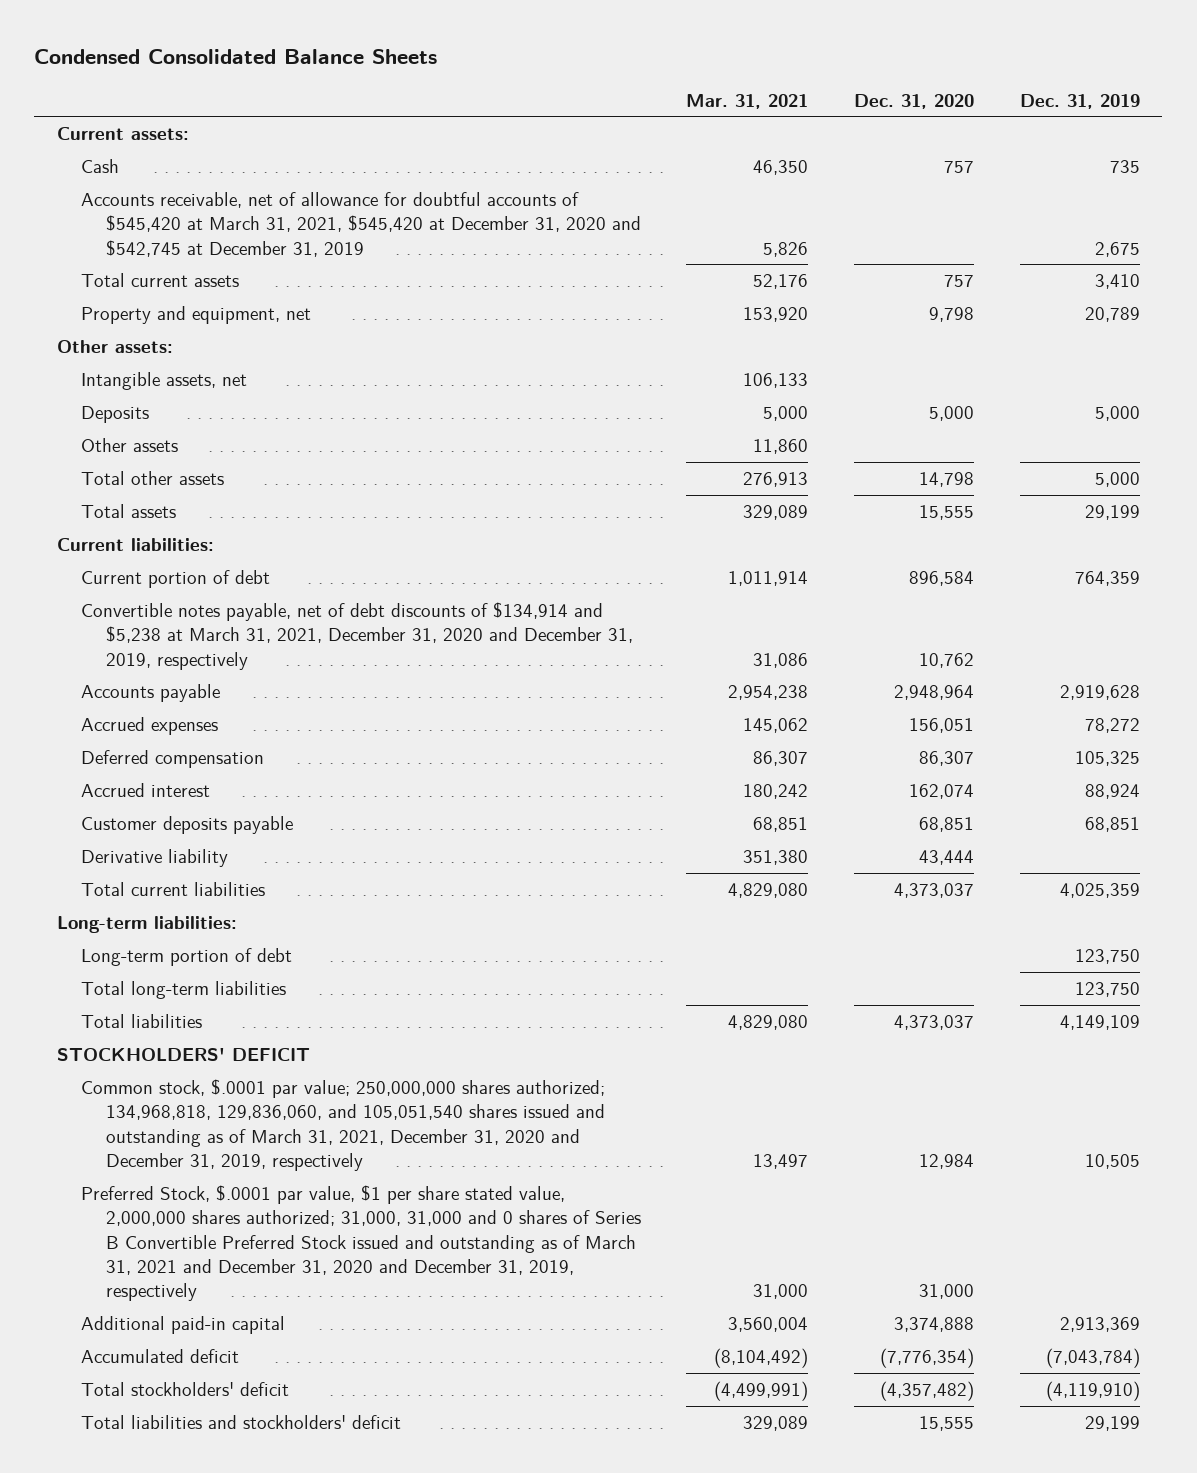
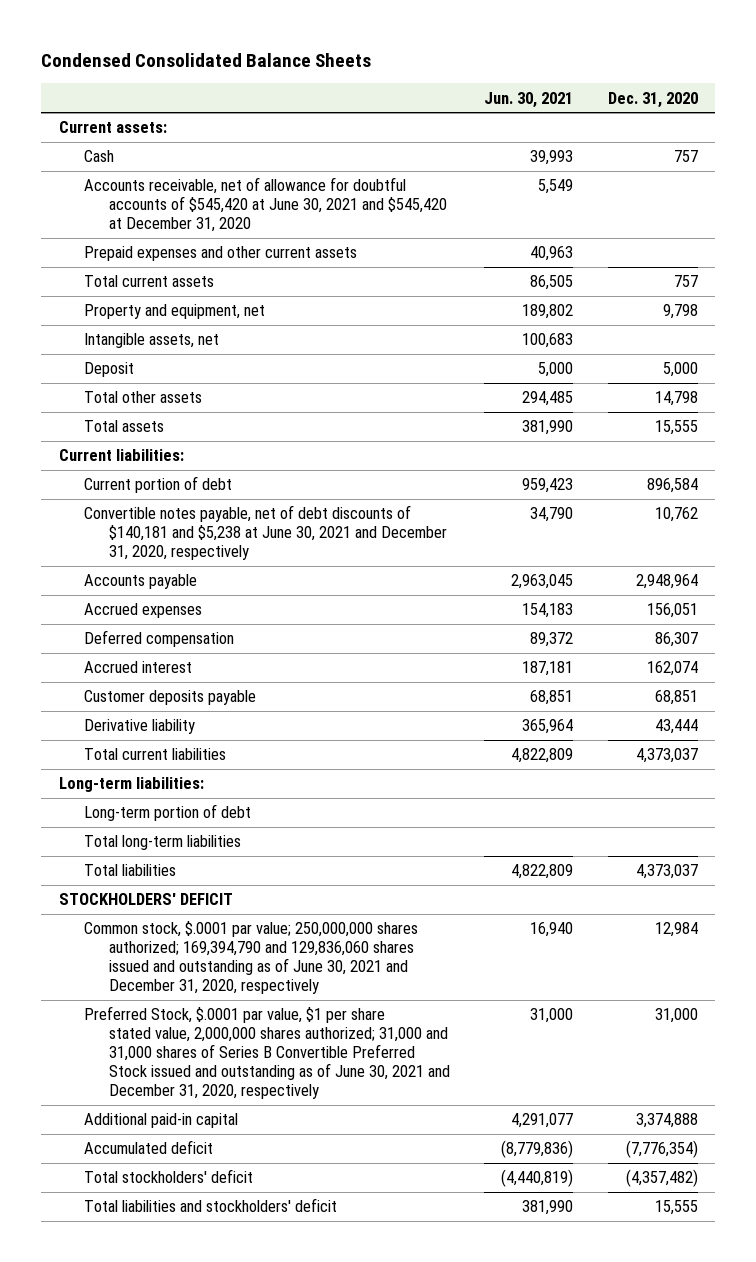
[686,93,809,109] Mar. 31, 2021 -> none
[1019,93,1140,109] Dec. 31, 2019 -> none
none -> [484,91,574,108] Jun. 30, 2021
[81,192,641,257] Accounts receivable, net of allowance for doubtful accounts of $545,420 at March 31, 2021, $545,420 at December 31, 2020 and $542,745 at December 31, 2019 -> [83,177,448,233] Accounts receivable, net of allowance for doubtful accounts of $545,420 at June 30, 2021 and $545,420 at December 31, 2020
none -> [83,246,357,262] Prepaid expenses and other current assets
[56,340,173,354] Other assets: -> none
[81,438,179,453] Other assets -> none
[81,406,150,424] Deposits -> [83,362,134,378] Deposit
[81,602,633,670] Convertible notes payable, net of debt discounts of $134,914 and $5,238 at March 31, 2021, December 31, 2020 and December 31, 2019, respectively -> [83,505,448,561] Convertible notes payable, net of debt discounts of $140,181 and $5,238 at June 30, 2021 and December 31, 2020, respectively
[81,1079,606,1171] Common stock, $.0001 par value; 250,000,000 shares authorized; 134,968,818, 129,836,060, and 105,051,540 shares issued and outstanding as of March 31, 2021, December 31, 2020 and December 31, 2019, respectively -> [83,921,418,995] Common stock, $.0001 par value; 250,000,000 shares authorized; 169,394,790 and 129,836,060 shares issued and outstanding as of June 30, 2021 and December 31, 2020, respectively
[81,1185,641,1302] Preferred Stock, $.0001 par value, $1 per share stated value, 2,000,000 shares authorized; 31,000, 31,000 and 0 shares of Series B Convertible Preferred Stock issued and outstanding as of March 31, 2021 and December 31, 2020 and December 31, 2019, respectively -> [83,1006,451,1100] Preferred Stock, $.0001 par value, $1 per share stated value, 2,000,000 shares authorized; 31,000 and 31,000 shares of Series B Convertible Preferred Stock issued and outstanding as of June 30, 2021 and December 31, 2020, respectively

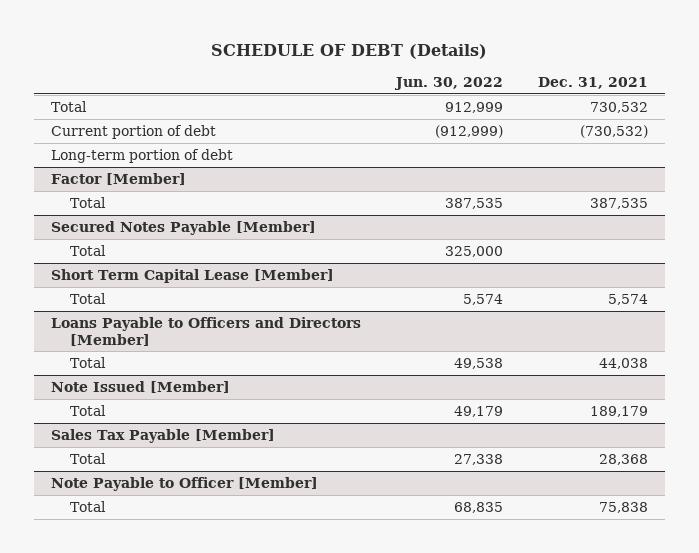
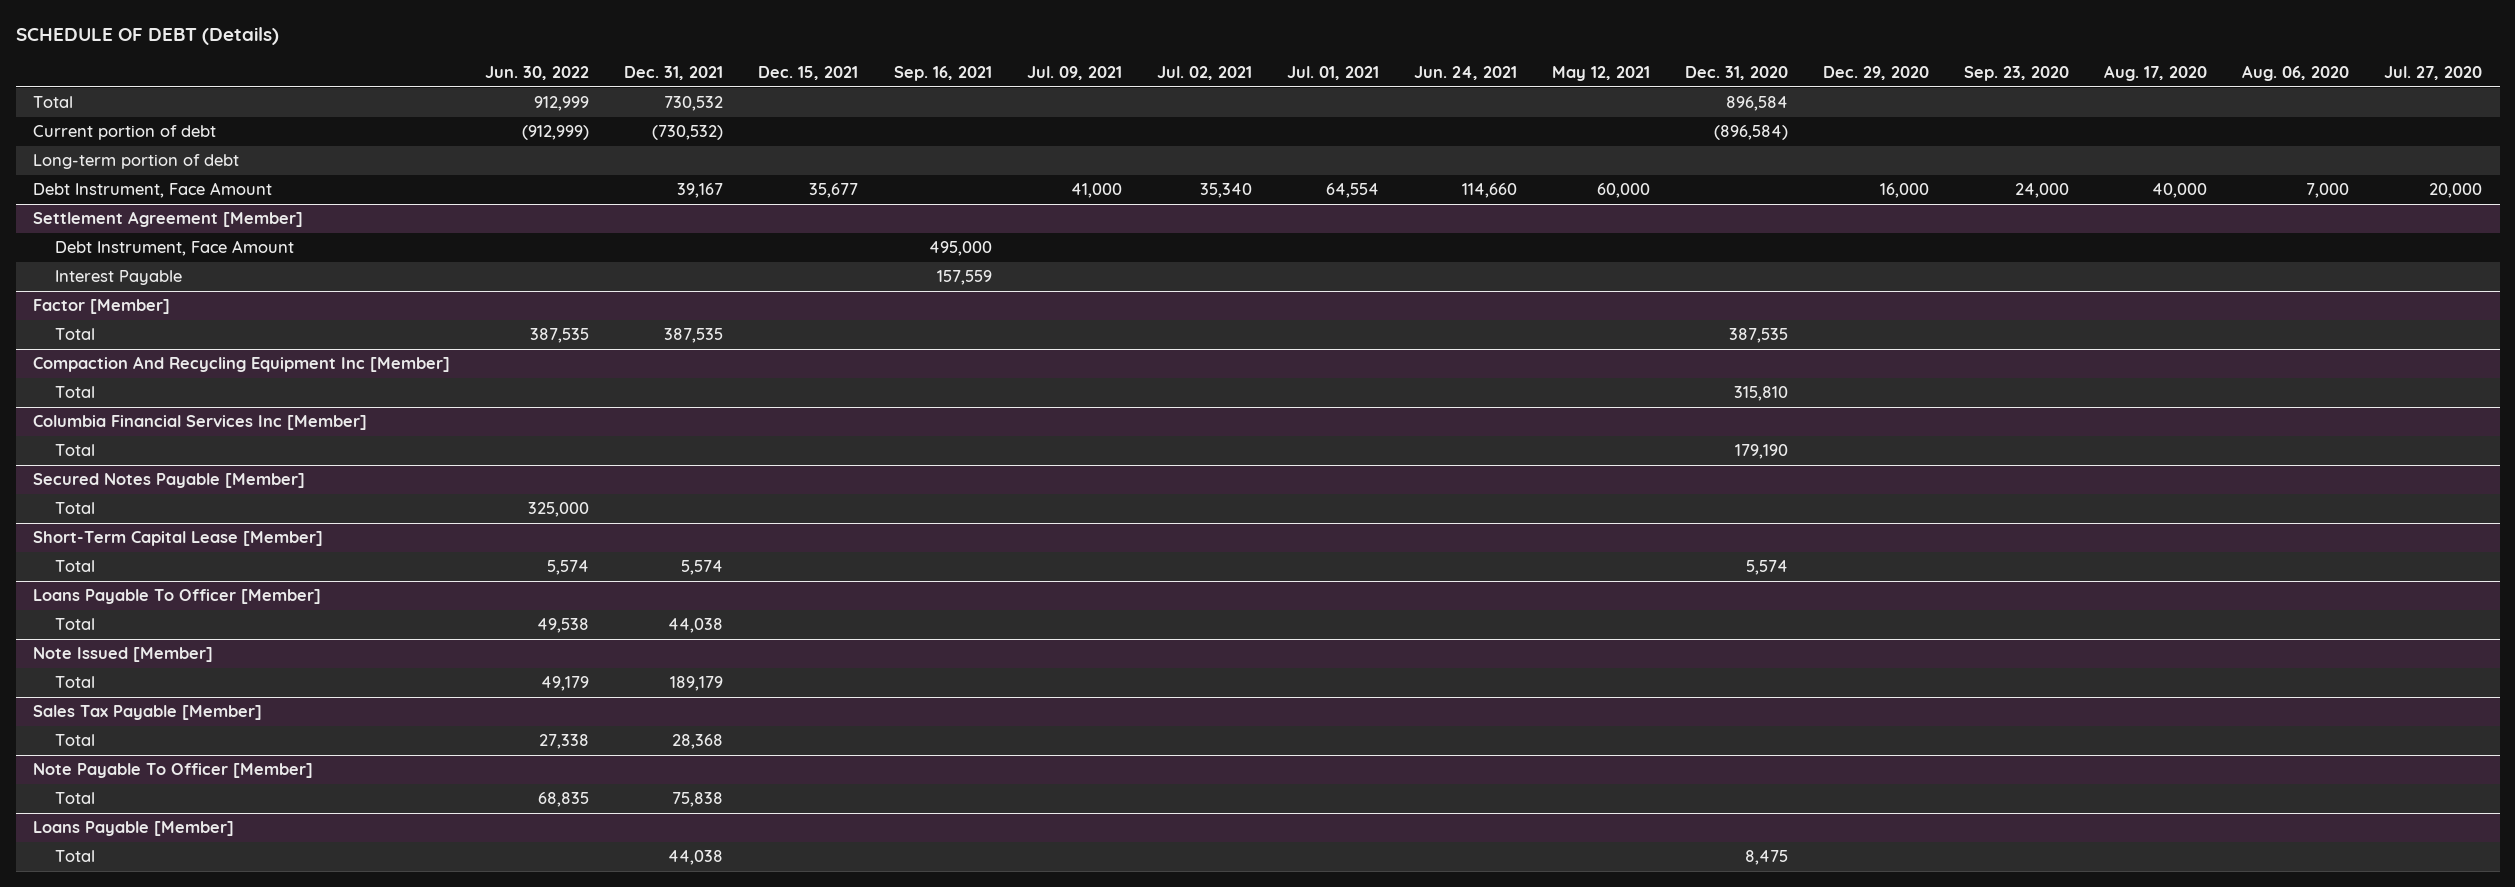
none -> [758,66,859,81] Dec. 15, 2021
none -> [893,66,992,82] Sep. 16, 2021
none -> [1026,66,1122,81] Jul. 09, 2021
none -> [1156,66,1252,81] Jul. 02, 2021
none -> [1286,66,1379,81] Jul. 01, 2021
none -> [1413,66,1517,81] Jun. 24, 2021
none -> [1551,66,1650,82] May 12, 2021
none -> [1684,66,1788,81] Dec. 31, 2020
none -> [1822,66,1929,81] Dec. 29, 2020
none -> [1963,66,2069,82] Sep. 23, 2020
none -> [2104,65,2208,82] Aug. 17, 2020
none -> [2242,65,2350,82] Aug. 06, 2020
none -> [2384,66,2483,81] Jul. 27, 2020
none -> [33,182,273,199] Debt Instrument, Face Amount
none -> [33,211,304,228] Settlement Agreement [Member]
none -> [55,240,295,257] Debt Instrument, Face Amount
none -> [55,270,183,286] Interest Payable
none -> [33,356,451,373] Compaction And Recycling Equipment Inc [Member]
none -> [55,386,96,399] Total
none -> [33,415,368,431] Columbia Financial Services Inc [Member]
none -> [55,444,96,457] Total
[51,268,335,283] Short Term Capital Lease [Member] -> [33,531,324,547] Short-Term Capital Lease [Member]
[51,316,362,346] Loans Payable to Officers and Directors [Member] -> [33,589,322,605] Loans Payable To Officer [Member]
[51,476,319,491] Note Payable to Officer [Member] -> [33,763,314,779] Note Payable To Officer [Member]
none -> [33,821,235,837] Loans Payable [Member]
none -> [55,850,96,863] Total

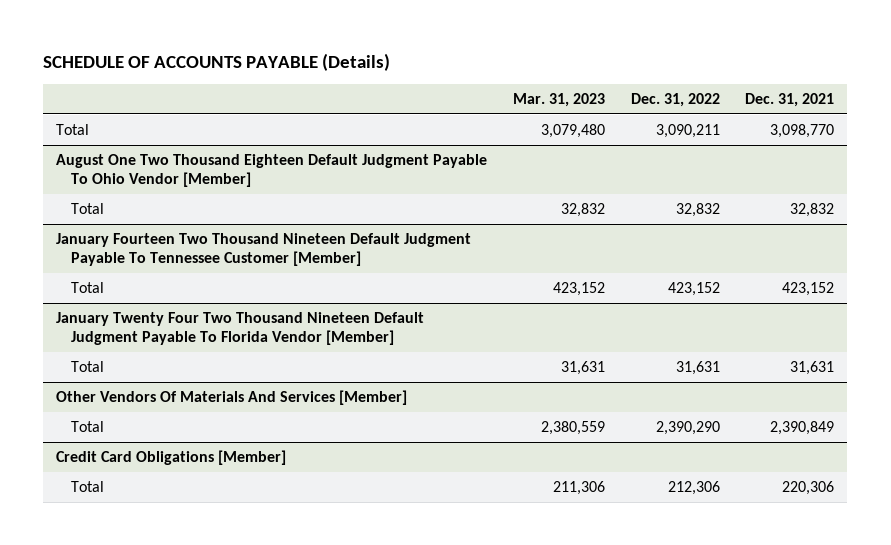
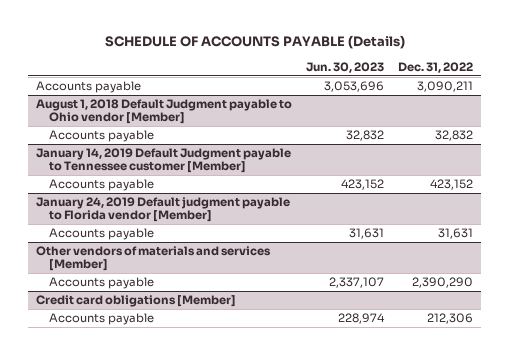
[512,93,605,108] Mar. 31, 2023 -> none
[745,93,835,108] Dec. 31, 2021 -> none
none -> [306,61,385,73] Jun. 30, 2023
[56,124,90,136] Total -> [35,81,141,94] Accounts payable
[56,154,488,188] August One Two Thousand Eighteen Default Judgment Payable To Ohio Vendor [Member] -> [35,99,292,125] August 1, 2018 Default Judgment payable to Ohio vendor [Member]
[71,203,105,215] Total -> [49,130,155,143] Accounts payable
[56,233,472,267] January Fourteen Two Thousand Nineteen Default Judgment Payable To Tennessee Customer [Member] -> [35,148,291,174] January 14, 2019 Default Judgment payable to Tennessee customer [Member]
[71,282,105,294] Total -> [49,179,155,192] Accounts payable
[56,312,425,346] January Twenty Four Two Thousand Nineteen Default Judgment Payable To Florida Vendor [Member] -> [35,197,290,223] January 24, 2019 Default judgment payable to Florida vendor [Member]
[71,361,105,373] Total -> [49,228,155,241] Accounts payable
[56,390,408,406] Other Vendors Of Materials And Services [Member] -> [35,246,271,272] Other vendors of materials and services [Member]
[71,421,105,433] Total -> [49,277,155,290] Accounts payable
[56,450,287,466] Credit Card Obligations [Member] -> [35,295,236,308] Credit card obligations [Member]
[71,481,105,493] Total -> [49,313,155,326] Accounts payable

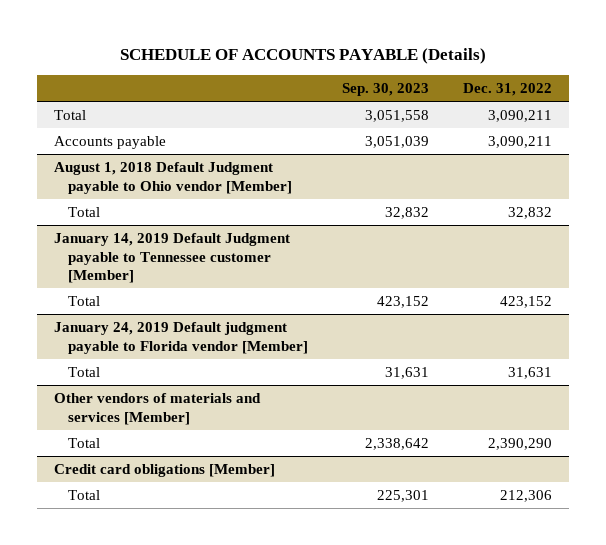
[306,61,385,73] Jun. 30, 2023 -> none
none -> [341,83,429,97] Sep. 30, 2023
none -> [53,110,86,121] Total
[49,130,155,143] Accounts payable -> [67,207,100,218] Total
[49,179,155,192] Accounts payable -> [67,296,100,307] Total
[49,228,155,241] Accounts payable -> [67,367,100,378] Total
[49,277,155,290] Accounts payable -> [67,438,100,449] Total
[49,313,155,326] Accounts payable -> [67,490,100,501] Total

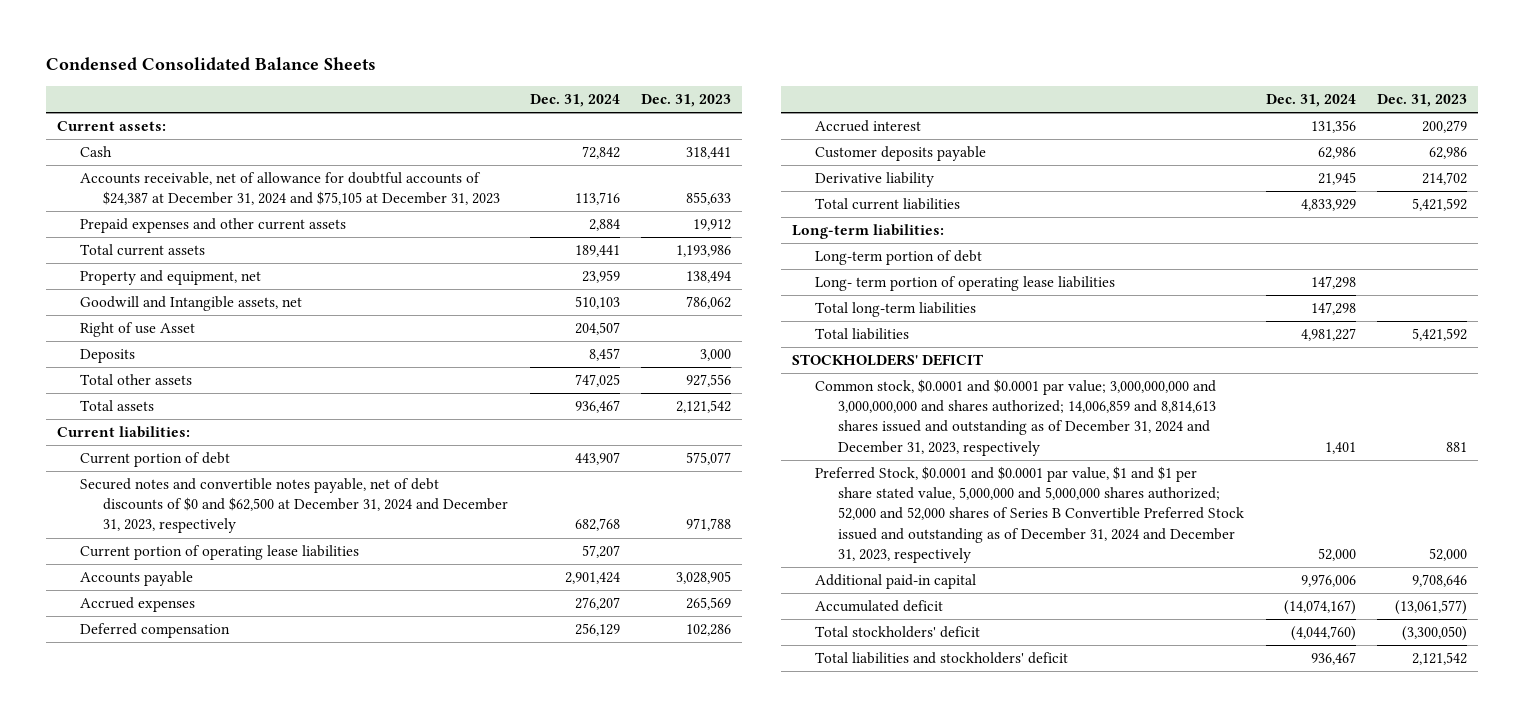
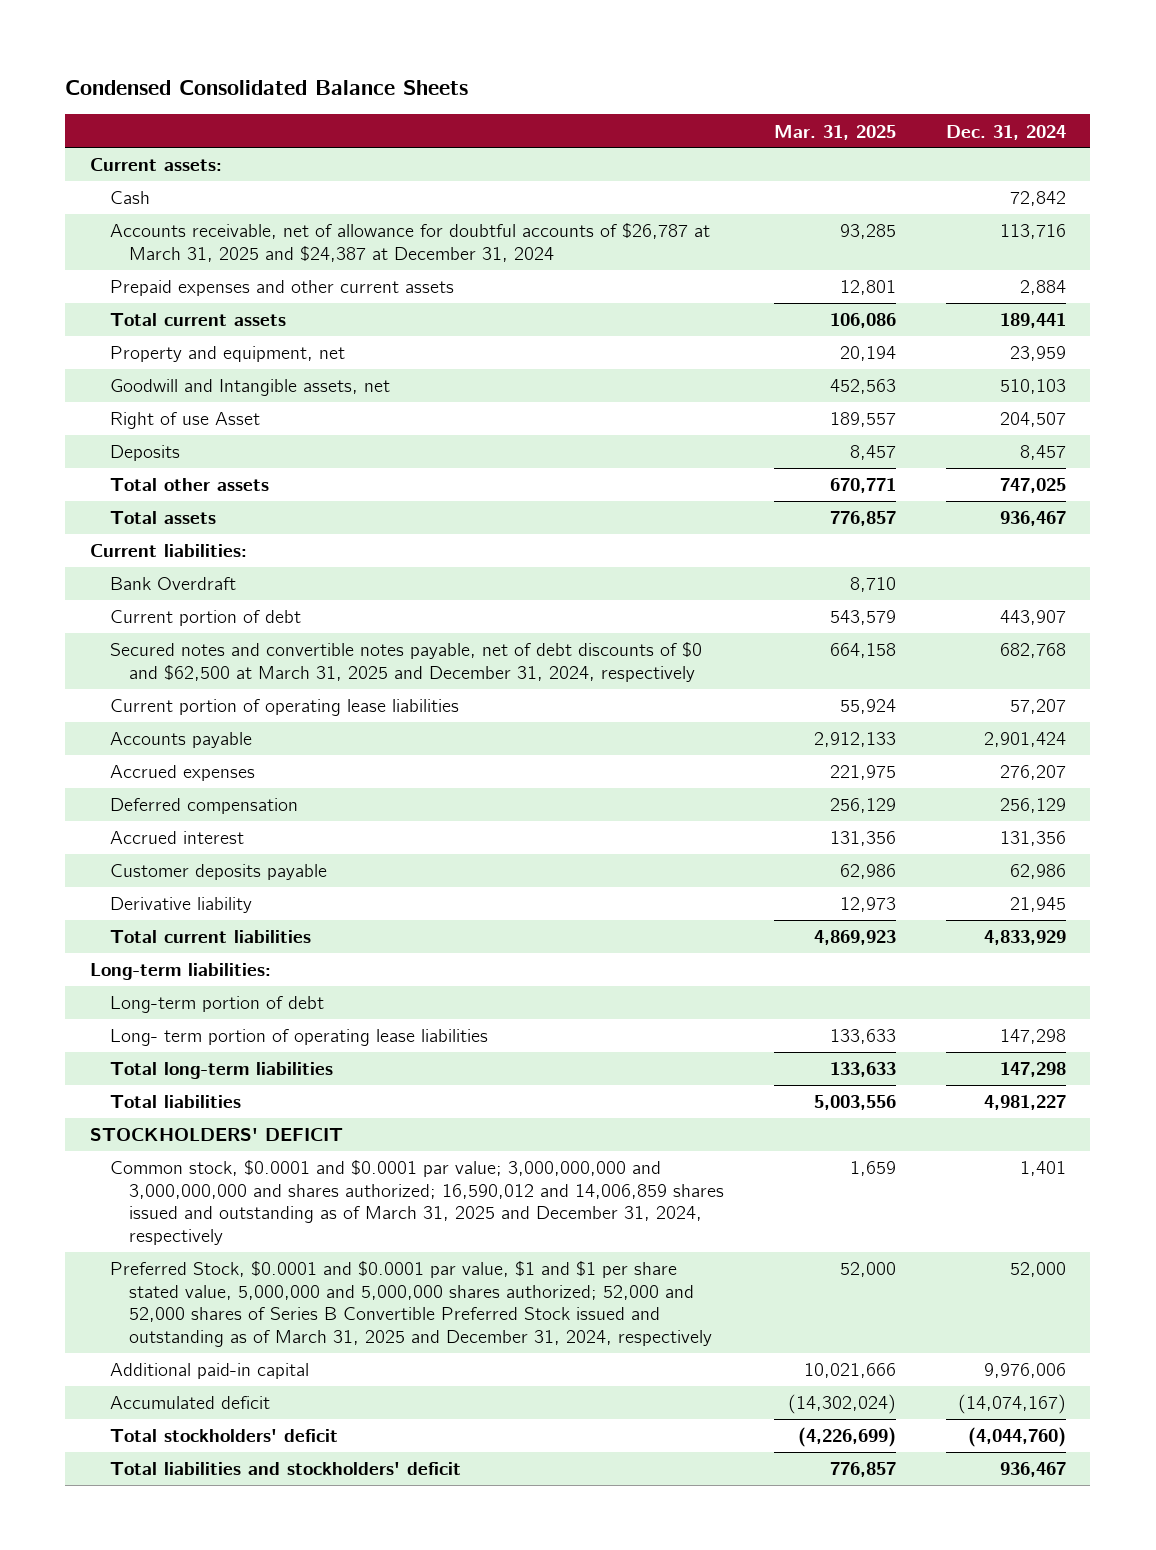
[641,94,732,108] Dec. 31, 2023 -> none
none -> [773,124,896,140] Mar. 31, 2025
[79,172,500,206] Accounts receivable, net of allowance for doubtful accounts of $24,387 at December 31, 2024 and $75,105 at December 31, 2023 -> [109,223,710,262] Accounts receivable, net of allowance for doubtful accounts of $26,787 at March 31, 2025 and $24,387 at December 31, 2024
none -> [109,577,236,591] Bank Overdraft
[79,478,508,534] Secured notes and convertible notes payable, net of debt discounts of $0 and $62,500 at December 31, 2024 and December 31, 2023, respectively -> [109,642,702,682] Secured notes and convertible notes payable, net of debt discounts of $0 and $62,500 at March 31, 2025 and December 31, 2024, respectively
[815,379,1217,456] Common stock, $0.0001 and $0.0001 par value; 3,000,000,000 and 3,000,000,000 and shares authorized; 14,006,859 and 8,814,613 shares issued and outstanding as of December 31, 2024 and December 31, 2023, respectively -> [109,1160,724,1245] Common stock, $0.0001 and $0.0001 par value; 3,000,000,000 and 3,000,000,000 and shares authorized; 16,590,012 and 14,006,859 shares issued and outstanding as of March 31, 2025 and December 31, 2024, respectively
[815,466,1245,563] Preferred Stock, $0.0001 and $0.0001 par value, $1 and $1 per share stated value, 5,000,000 and 5,000,000 shares authorized; 52,000 and 52,000 shares of Series B Convertible Preferred Stock issued and outstanding as of December 31, 2024 and December 31, 2023, respectively -> [109,1261,712,1347] Preferred Stock, $0.0001 and $0.0001 par value, $1 and $1 per share stated value, 5,000,000 and 5,000,000 shares authorized; 52,000 and 52,000 shares of Series B Convertible Preferred Stock issued and outstanding as of March 31, 2025 and December 31, 2024, respectively

